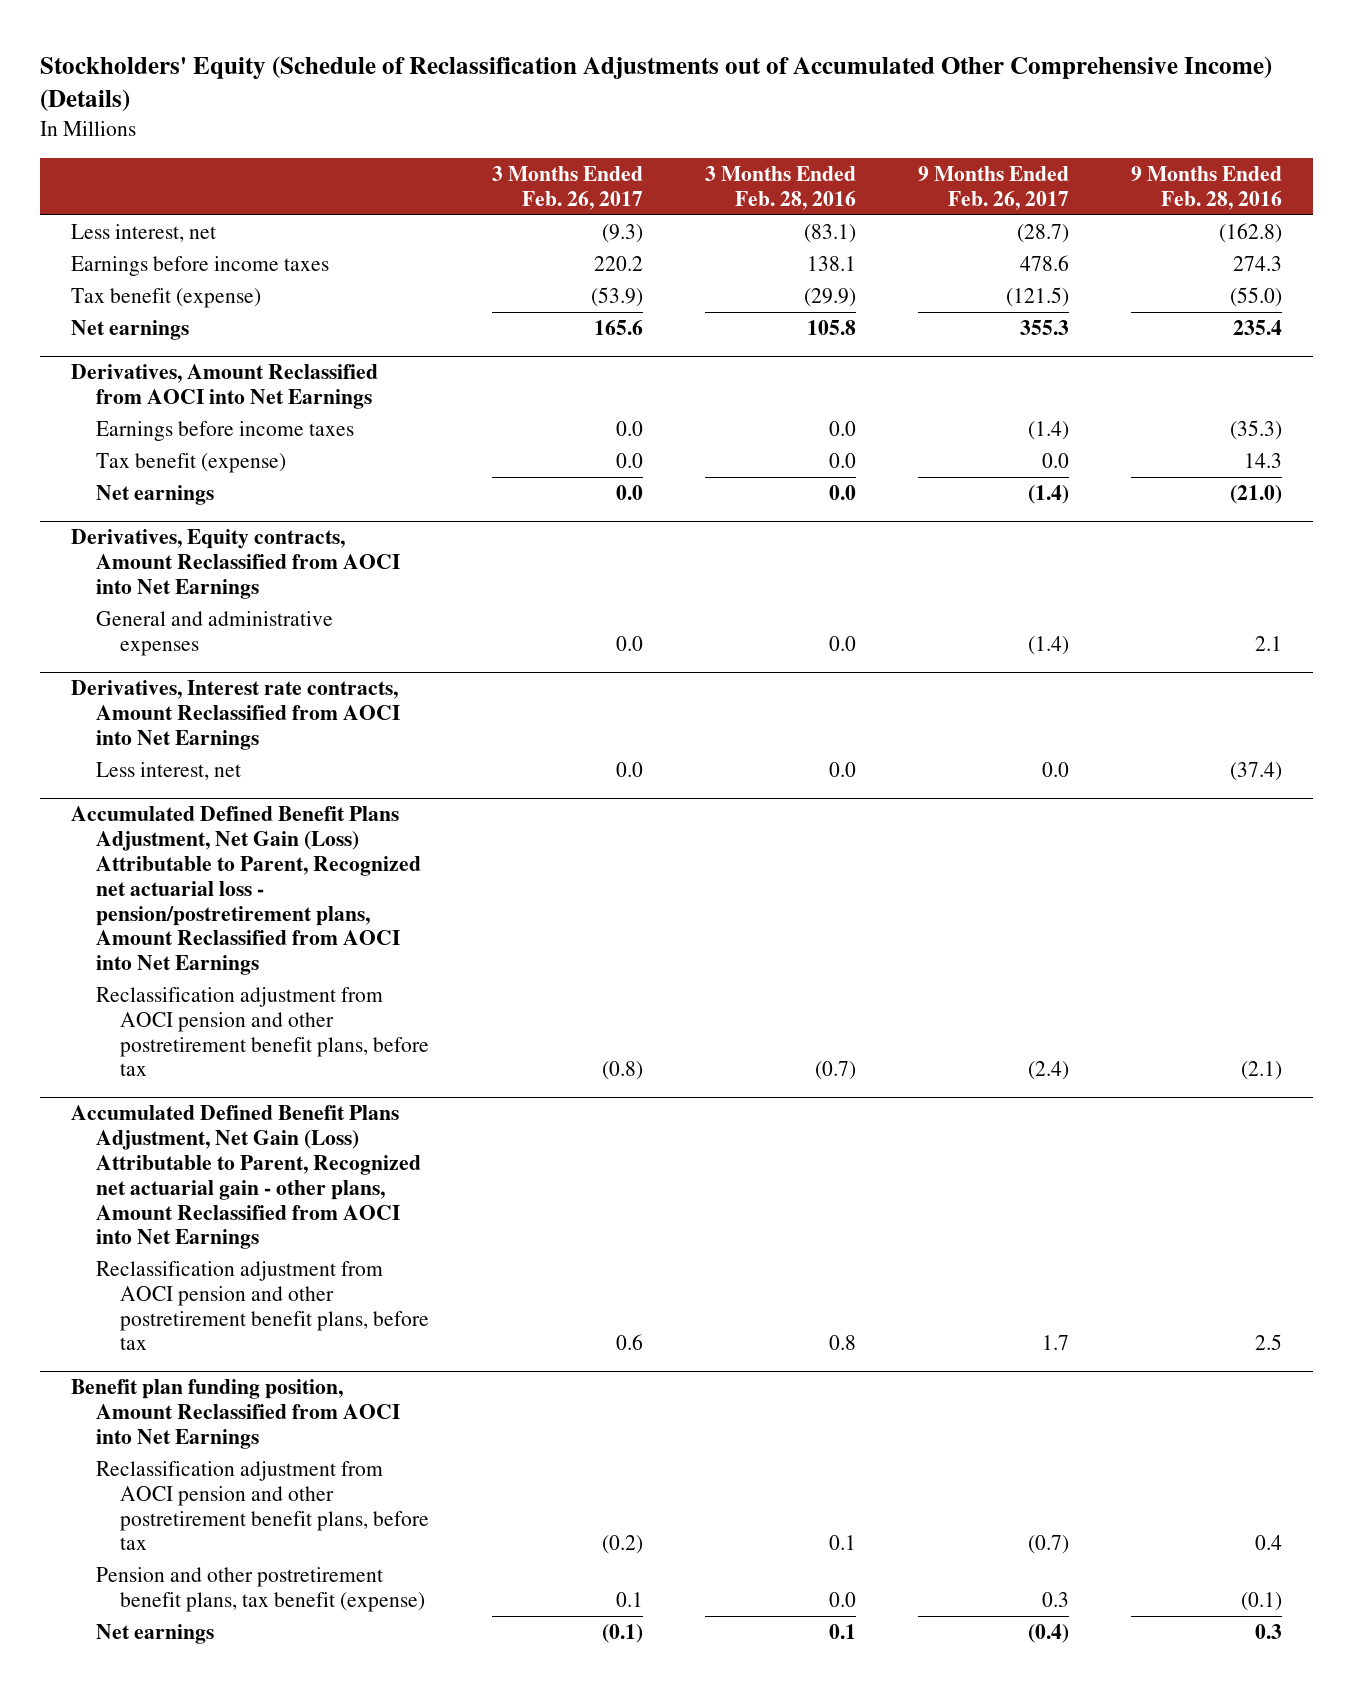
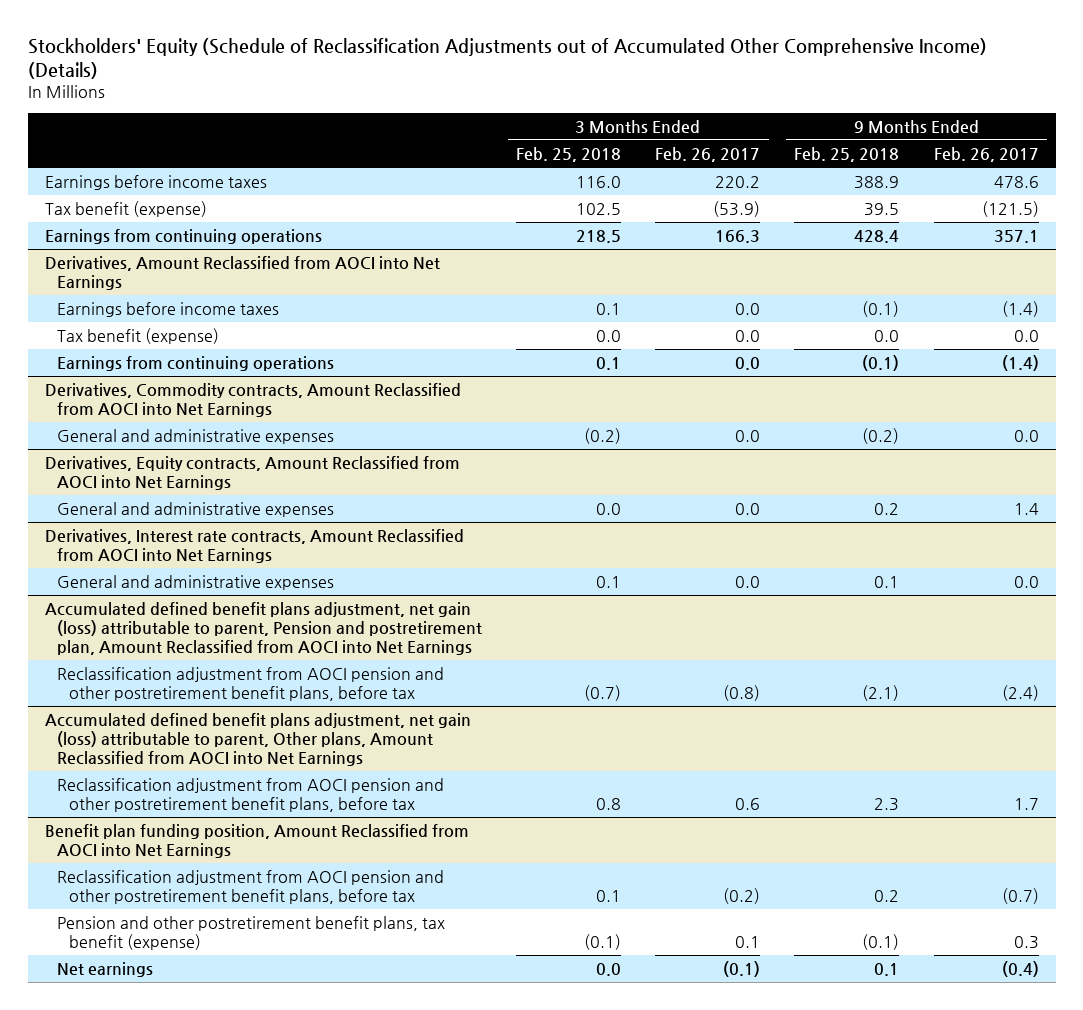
[704,165,856,210] 3 Months Ended Feb. 28, 2016 -> none
[1130,165,1282,210] 9 Months Ended Feb. 28, 2016 -> none
none -> [516,147,622,163] Feb. 25, 2018
none -> [794,147,900,163] Feb. 25, 2018
[71,224,217,243] Less interest, net -> none
[71,320,190,341] Net earnings -> none
none -> [44,229,322,245] Earnings from continuing operations
[95,485,214,506] Net earnings -> none
none -> [57,356,335,372] Earnings from continuing operations
none -> [44,383,461,417] Derivatives, Commodity contracts, Amount Reclassified from AOCI into Net Earnings
none -> [57,429,335,445] General and administrative expenses
[1027,635,1069,655] (1.4) -> [1013,503,1039,516] 1.4
[95,762,241,781] Less interest, net -> none
none -> [57,575,335,591] General and administrative expenses
[71,806,421,976] Accumulated Defined Benefit Plans Adjustment, Net Gain (Loss) Attributable to Parent, Recognized net actuarial loss - pension/postretirement plans, Amount Reclassified from AOCI into Net Earnings -> [44,602,483,655] Accumulated defined benefit plans adjustment, net gain (loss) attributable to parent, Pension and postretirement plan, Amount Reclassified from AOCI into Net Earnings
[71,1105,421,1250] Accumulated Defined Benefit Plans Adjustment, Net Gain (Loss) Attributable to Parent, Recognized net actuarial gain - other plans, Amount Reclassified from AOCI into Net Earnings -> [44,713,471,766] Accumulated defined benefit plans adjustment, net gain (loss) attributable to parent, Other plans, Amount Reclassified from AOCI into Net Earnings

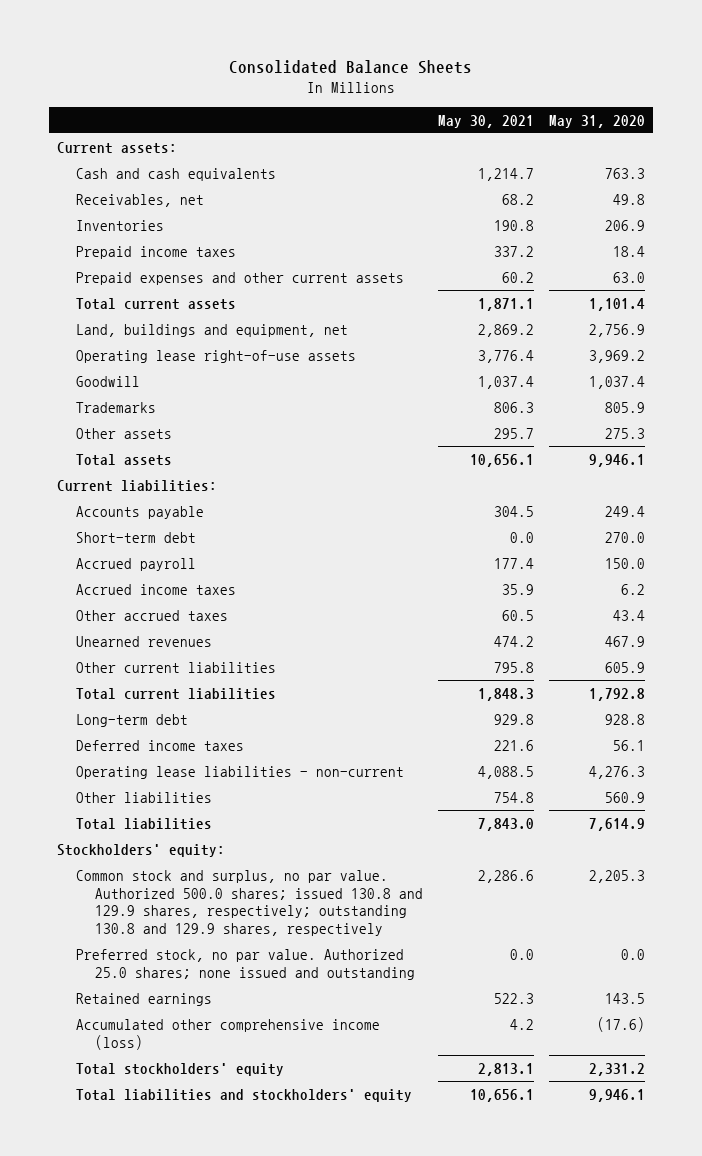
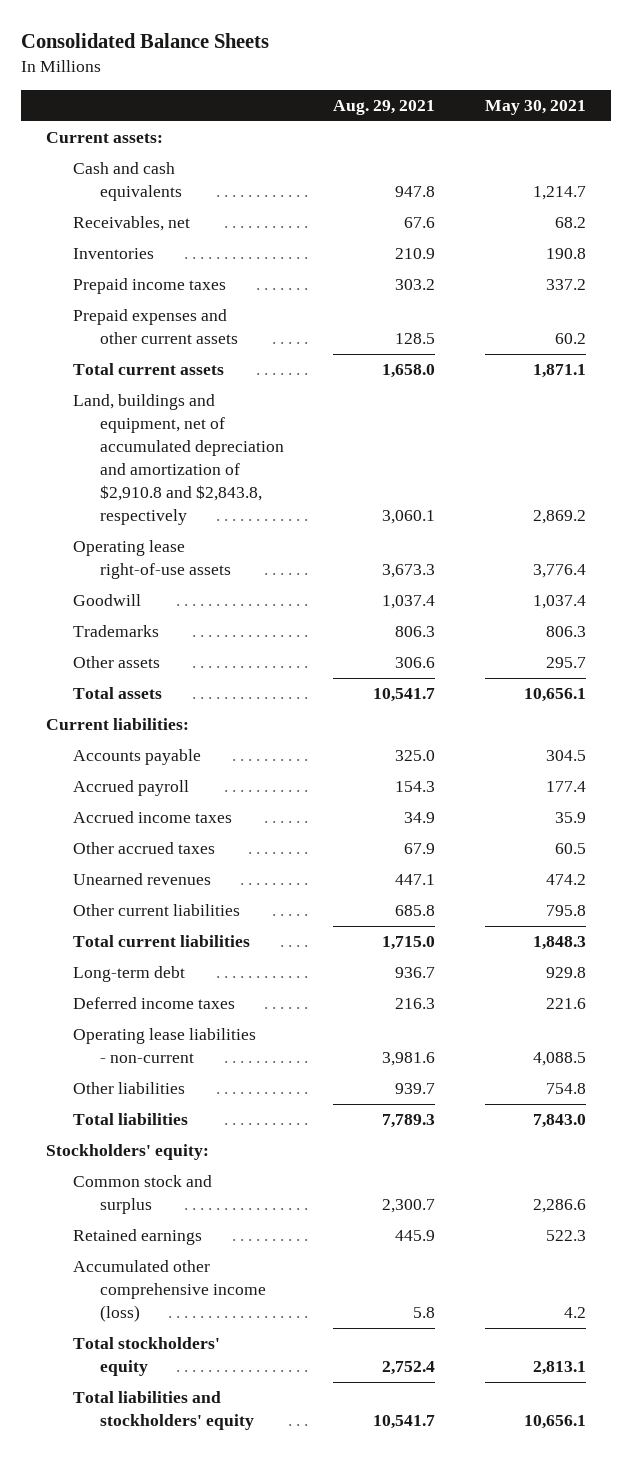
[549,114,646,128] May 31, 2020 -> none
none -> [333,100,436,116] Aug. 29, 2021
[75,323,348,337] Land, buildings and equipment, net -> [72,394,284,526] Land, buildings and equipment, net of accumulated depreciation and amortization of $2,910.8 and $2,843.8, respectively
[75,531,196,543] Short-term debt -> none
[75,948,415,980] Preferred stock, no par value. Authorized 25.0 shares; none issued and outstanding -> none
[75,869,423,937] Common stock and surplus, no par value. Authorized 500.0 shares; issued 130.8 and 129.9 shares, respectively; outstanding 130.8 and 129.9 shares, respectively -> [72,1175,212,1215] Common stock and surplus

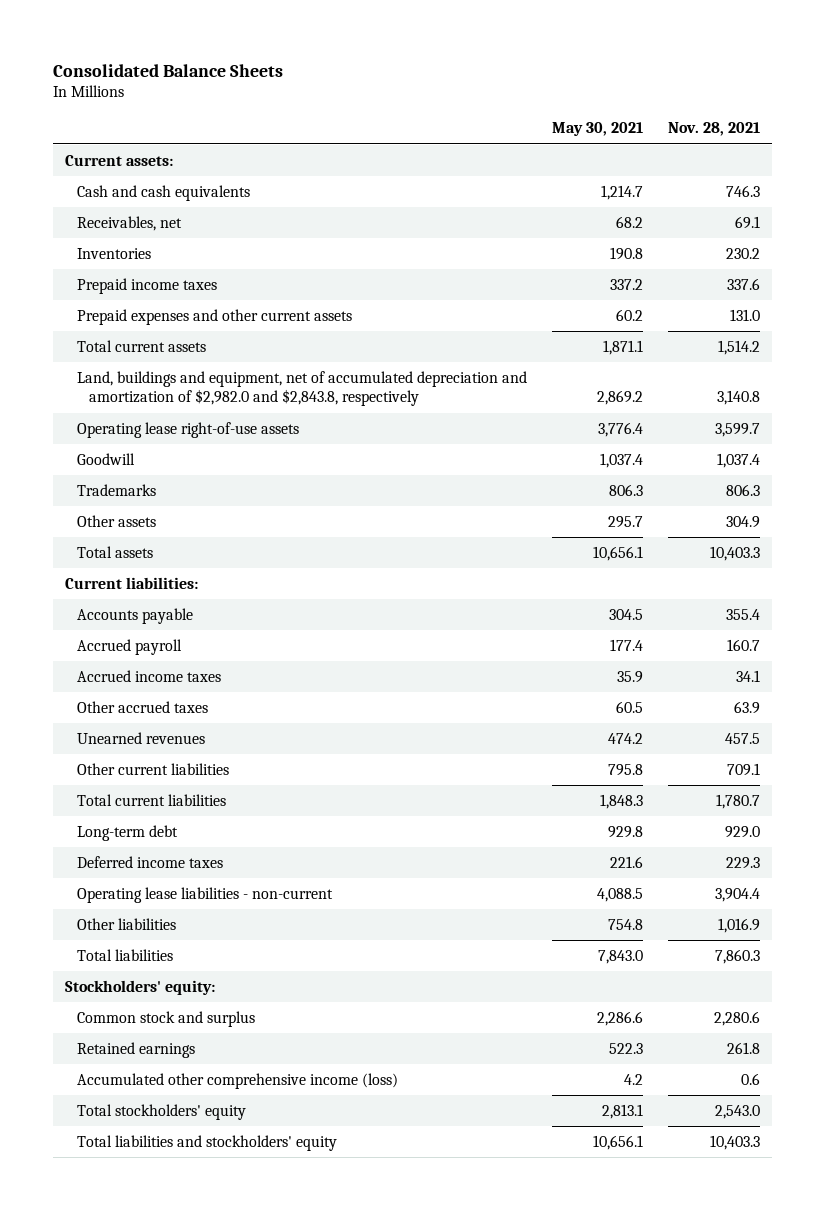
[333,100,436,116] Aug. 29, 2021 -> none
none -> [667,122,760,137] Nov. 28, 2021
[72,394,284,526] Land, buildings and equipment, net of accumulated depreciation and amortization of $2,910.8 and $2,843.8, respectively -> [77,370,528,407] Land, buildings and equipment, net of accumulated depreciation and amortization of $2,982.0 and $2,843.8, respectively

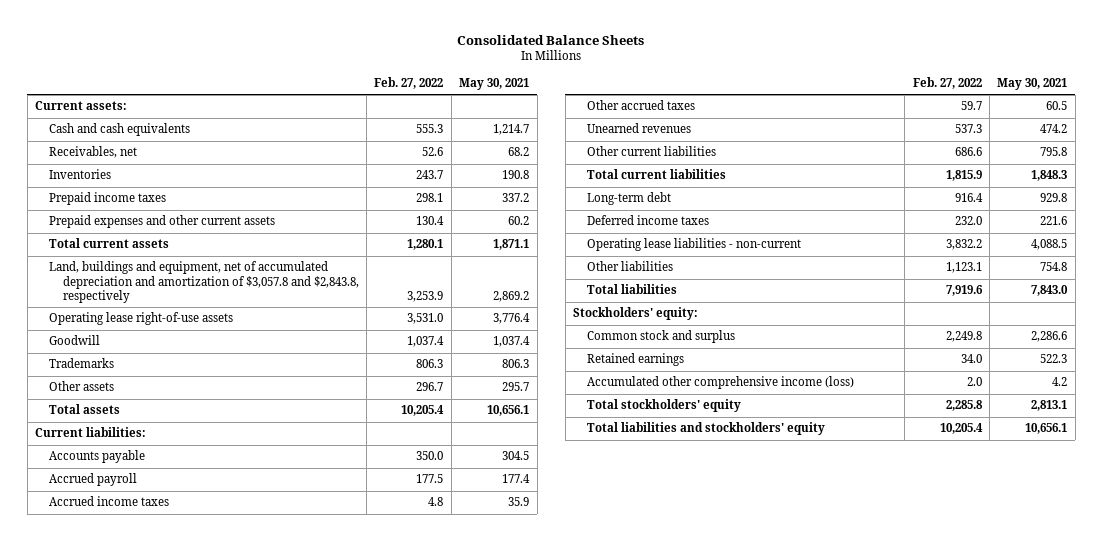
[667,122,760,137] Nov. 28, 2021 -> none
none -> [374,76,444,89] Feb. 27, 2022
[77,370,528,407] Land, buildings and equipment, net of accumulated depreciation and amortization of $2,982.0 and $2,843.8, respectively -> [48,261,359,303] Land, buildings and equipment, net of accumulated depreciation and amortization of $3,057.8 and $2,843.8, respectively

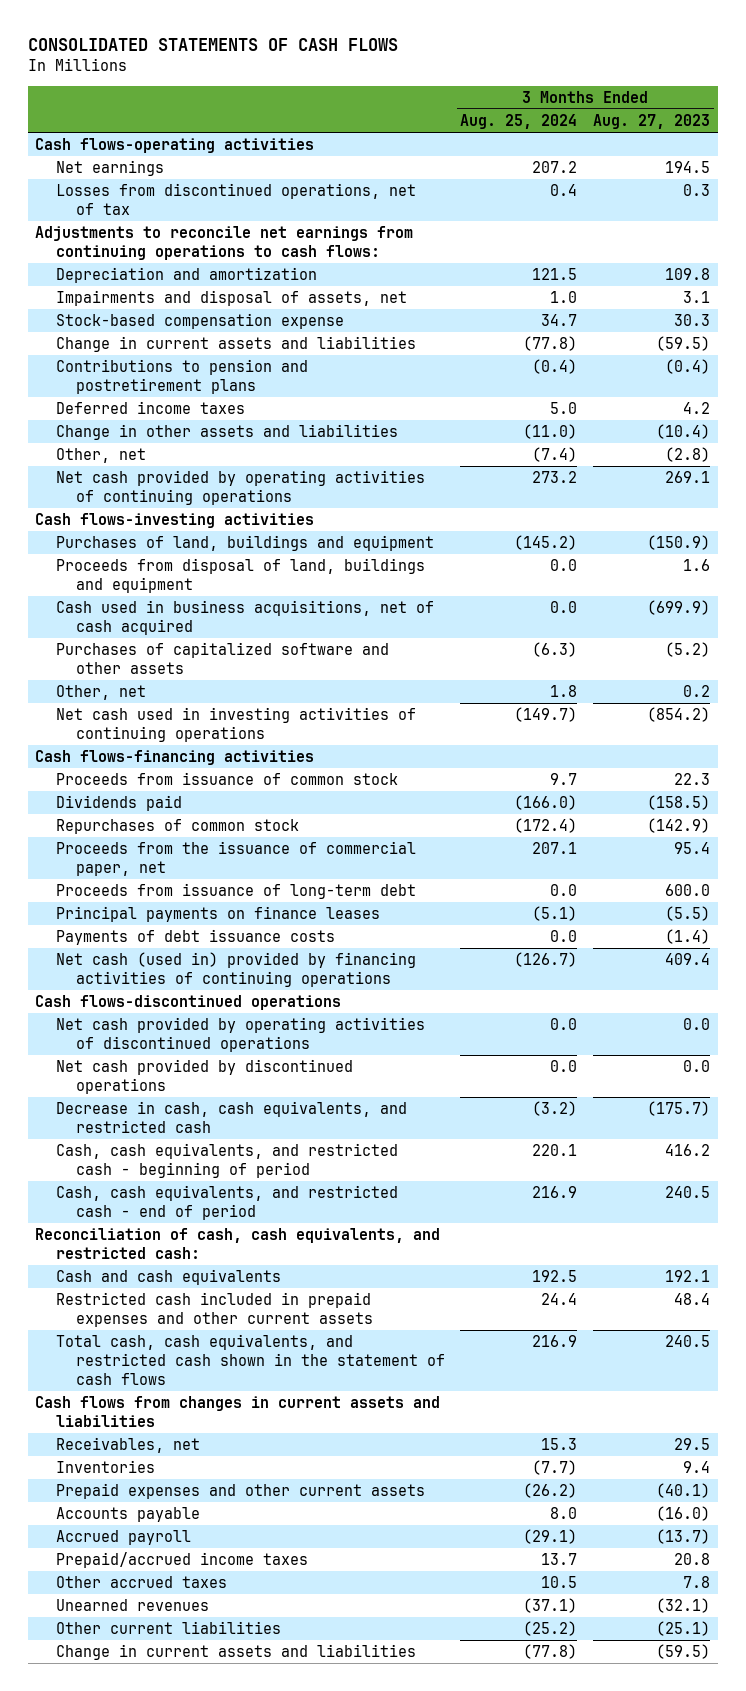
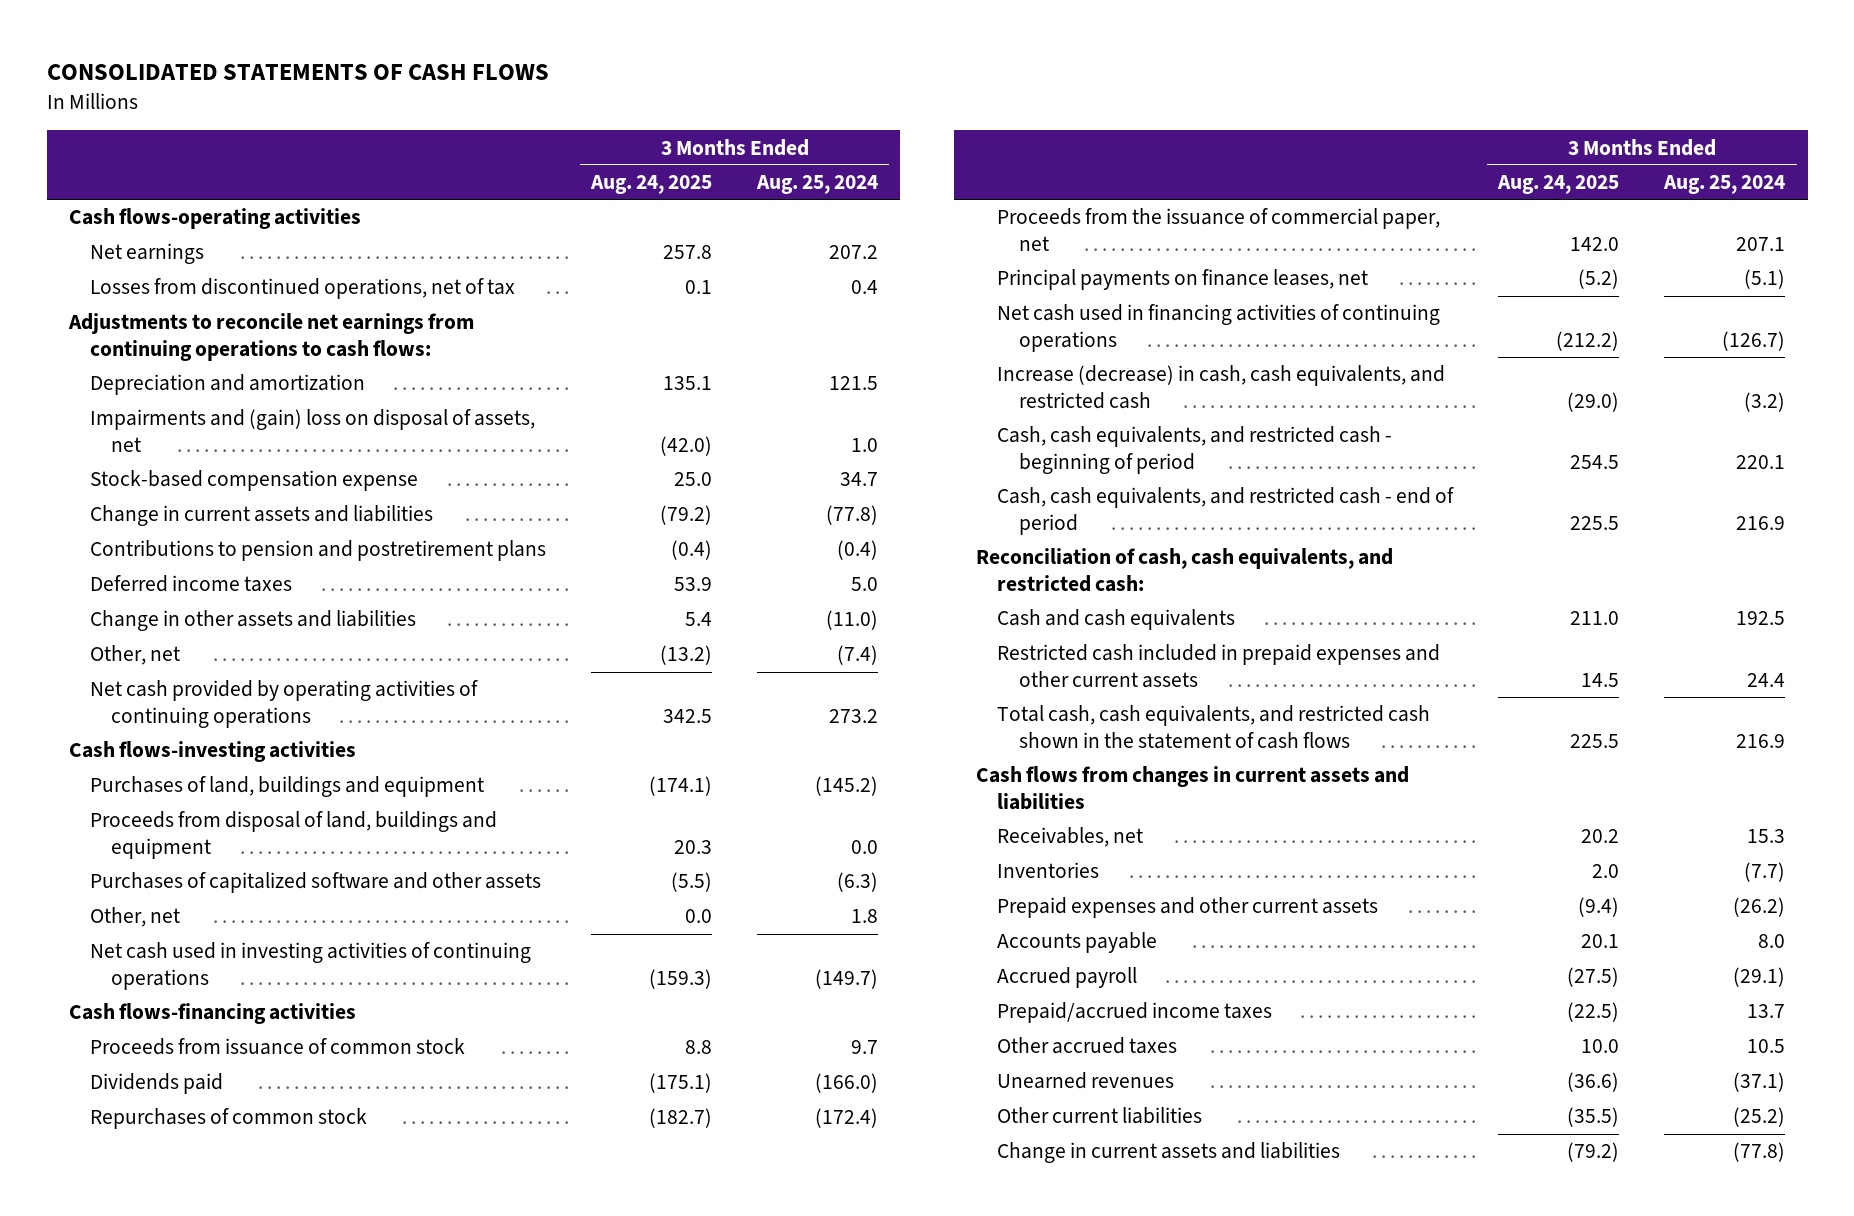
[593,113,711,129] Aug. 27, 2023 -> none
none -> [590,175,713,195] Aug. 24, 2025
[55,290,407,307] Impairments and disposal of assets, net -> [90,409,536,452] Impairments and (gain) loss on disposal of assets, net
[55,600,434,636] Cash used in business acquisitions, net of cash acquired -> none
[55,883,416,900] Proceeds from issuance of long-term debt -> none
[55,929,335,946] Payments of debt issuance costs -> none
[35,995,342,1011] Cash flows-discontinued operations -> none
[55,1017,425,1053] Net cash provided by operating activities of discontinued operations -> none
[55,1059,353,1095] Net cash provided by discontinued operations -> none
[55,906,380,923] Principal payments on finance leases -> [997,269,1369,291] Principal payments on finance leases, net
[55,952,416,988] Net cash (used in) provided by financing activities of continuing operations -> [997,304,1441,352] Net cash used in financing activities of continuing operations
[55,1101,407,1134] Decrease in cash, cash equivalents, and restricted cash -> [997,365,1446,409] Increase (decrease) in cash, cash equivalents, and restricted cash

